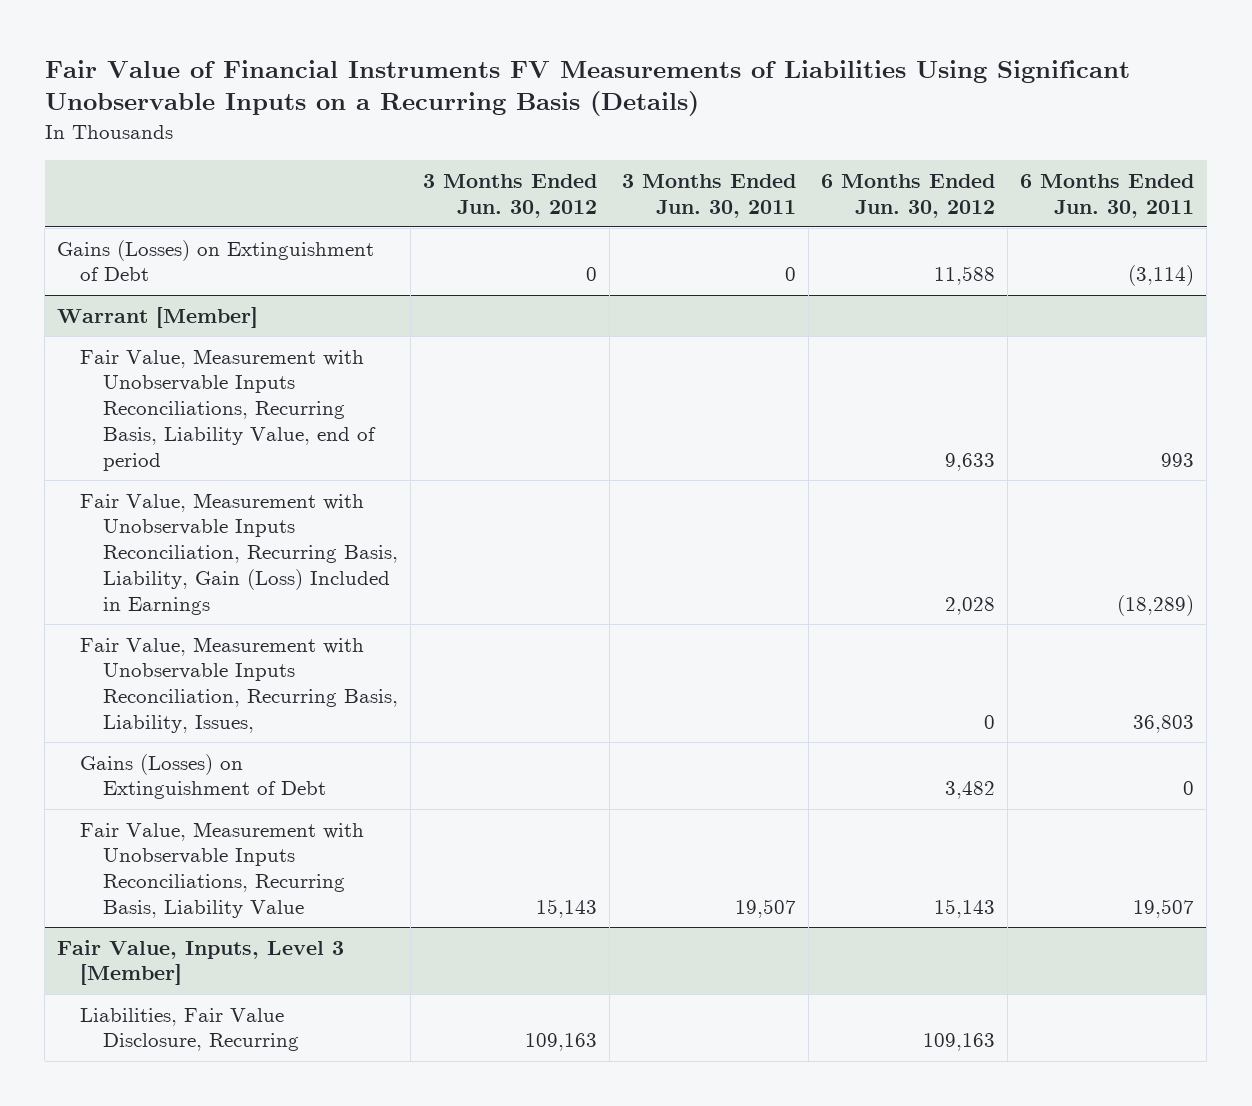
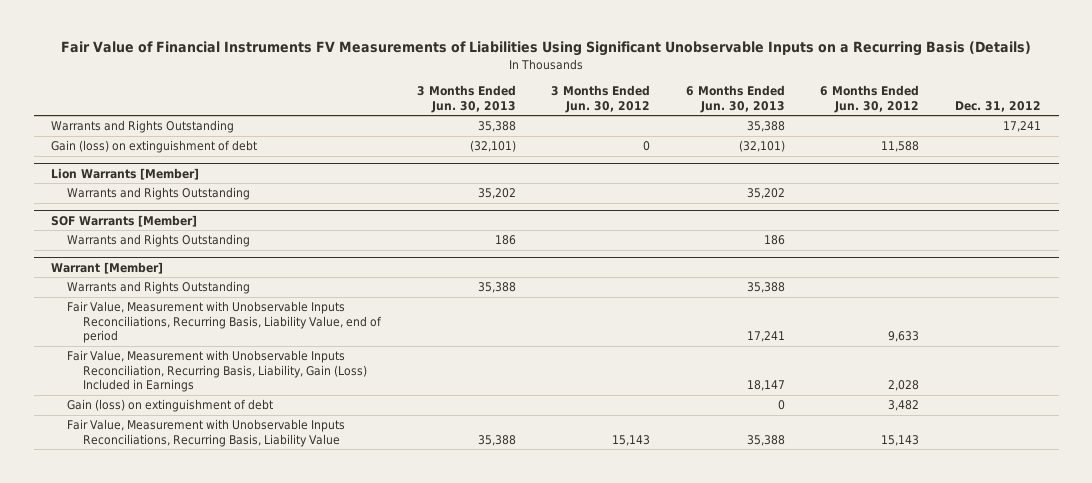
[622,173,797,218] 3 Months Ended Jun. 30, 2011 -> none
[1020,173,1195,218] 6 Months Ended Jun. 30, 2011 -> none
none -> [416,85,516,113] 3 Months Ended Jun. 30, 2013
none -> [685,85,785,113] 6 Months Ended Jun. 30, 2013
none -> [955,100,1042,112] Dec. 31, 2012
none -> [51,120,235,134] Warrants and Rights Outstanding
[57,239,375,282] Gains (Losses) on Extinguishment of Debt -> [51,140,258,154] Gain (loss) on extinguishment of debt
none -> [51,167,200,180] Lion Warrants [Member]
none -> [67,187,251,201] Warrants and Rights Outstanding
none -> [51,214,198,227] SOF Warrants [Member]
none -> [67,234,251,248] Warrants and Rights Outstanding
none -> [67,281,251,295] Warrants and Rights Outstanding
[80,636,399,734] Fair Value, Measurement with Unobservable Inputs Reconciliation, Recurring Basis, Liability, Issues, -> none
[80,753,327,800] Gains (Losses) on Extinguishment of Debt -> [67,399,274,413] Gain (loss) on extinguishment of debt
[57,939,345,986] Fair Value, Inputs, Level 3 [Member] -> none
[80,1007,300,1052] Liabilities, Fair Value Disclosure, Recurring -> none

